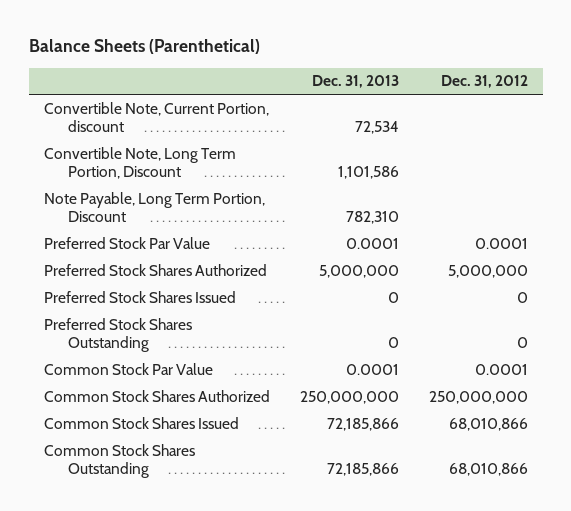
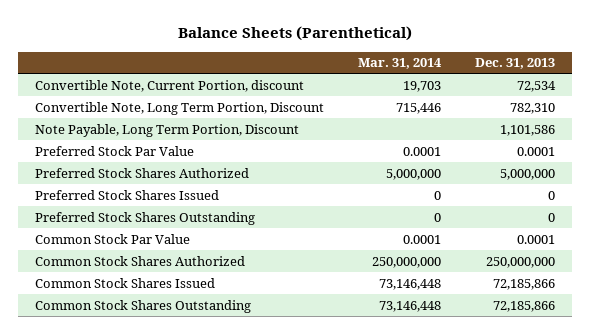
[440,75,528,89] Dec. 31, 2012 -> none
none -> [358,58,443,70] Mar. 31, 2014
[337,166,399,180] 1,101,586 -> [509,102,555,114] 782,310
[345,211,399,225] 782,310 -> [499,124,555,136] 1,101,586

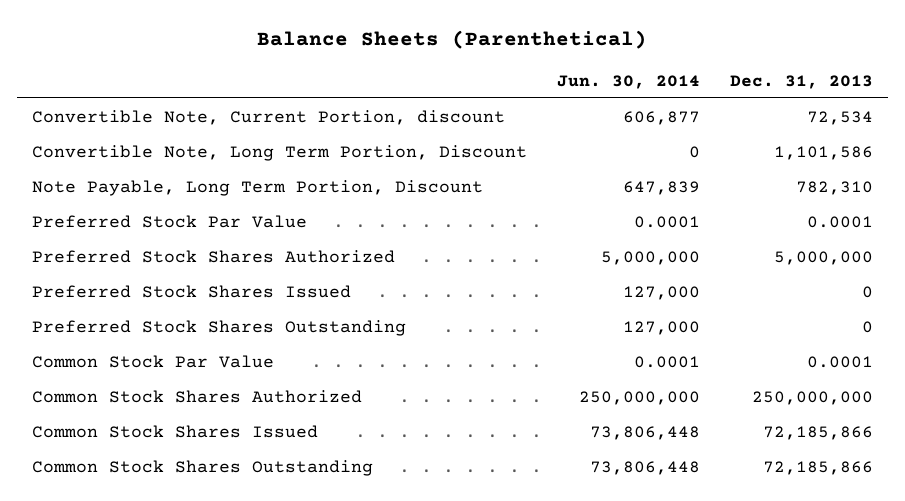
[358,58,443,70] Mar. 31, 2014 -> none
none -> [556,74,700,89] Jun. 30, 2014
[509,102,555,114] 782,310 -> [773,145,873,160] 1,101,586
[499,124,555,136] 1,101,586 -> [795,180,873,195] 782,310

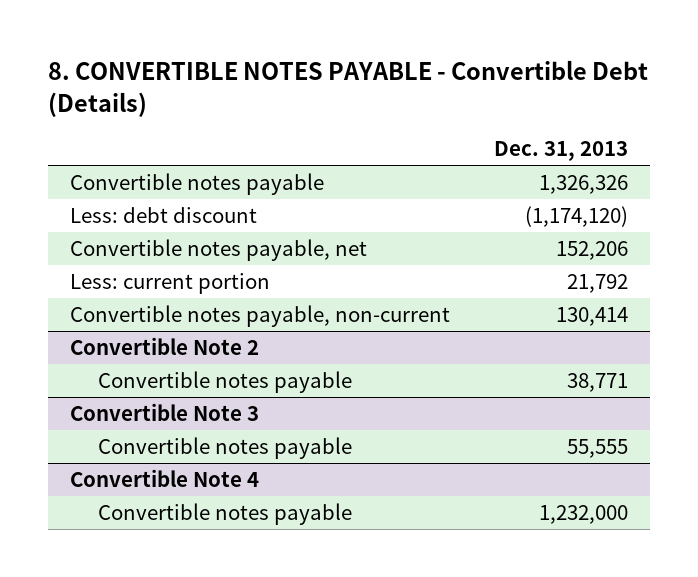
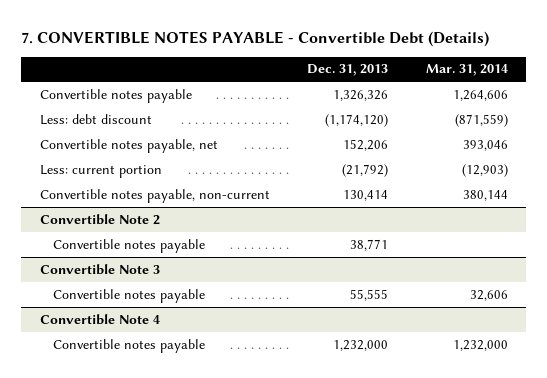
[48,60,649,117] 8. CONVERTIBLE NOTES PAYABLE - Convertible Debt (Details) -> [21,30,490,47] 7. CONVERTIBLE NOTES PAYABLE - Convertible Debt (Details)
none -> [425,64,508,77] Mar. 31, 2014
[567,273,629,293] 21,792 -> [342,163,389,177] (21,792)

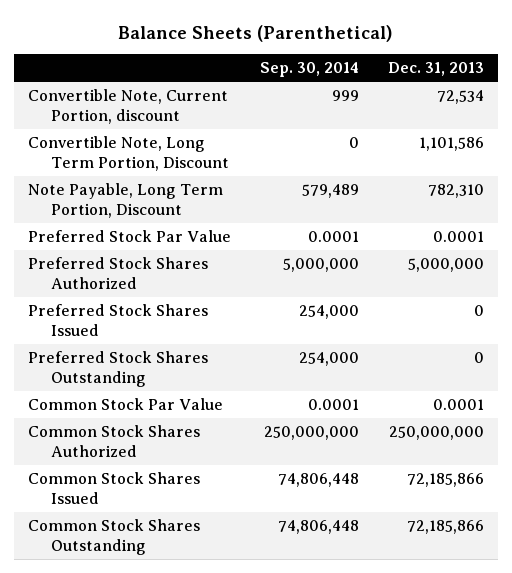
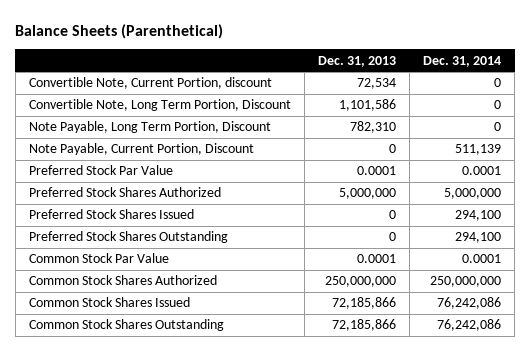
[259,62,359,78] Sep. 30, 2014 -> none
none -> [423,55,502,67] Dec. 31, 2014
none -> [28,143,254,156] Note Payable, Current Portion, Discount

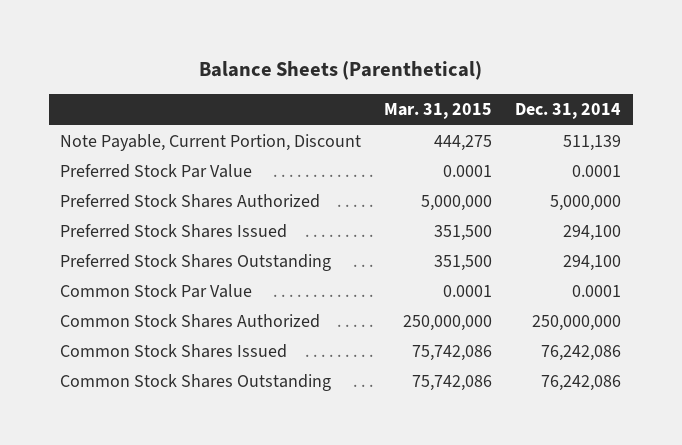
[317,55,396,67] Dec. 31, 2013 -> none
none -> [384,103,493,120] Mar. 31, 2015
[28,77,272,90] Convertible Note, Current Portion, discount -> none
[28,99,291,112] Convertible Note, Long Term Portion, Discount -> none
[28,121,271,134] Note Payable, Long Term Portion, Discount -> none

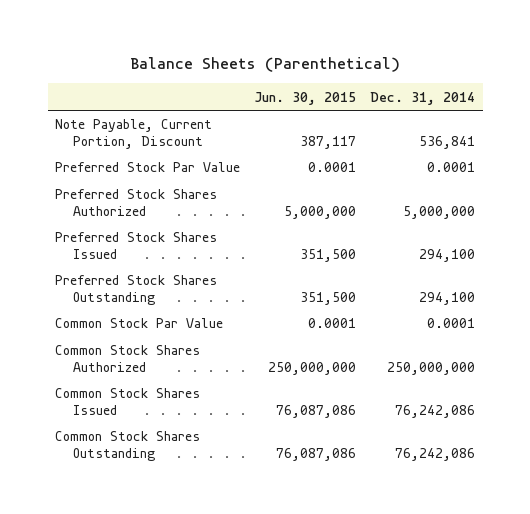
[384,103,493,120] Mar. 31, 2015 -> none
none -> [254,91,357,105] Jun. 30, 2015
[563,135,622,152] 511,139 -> [419,135,476,149] 536,841

